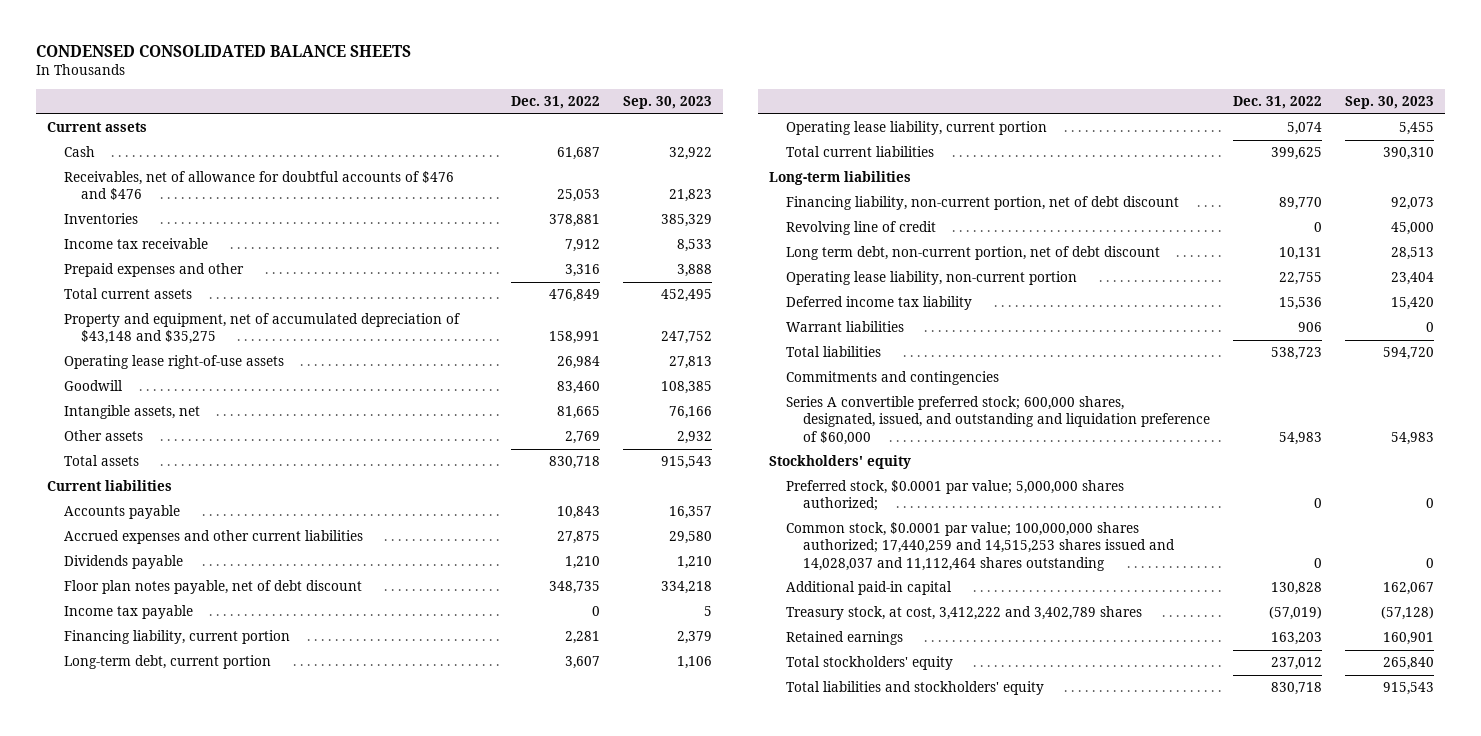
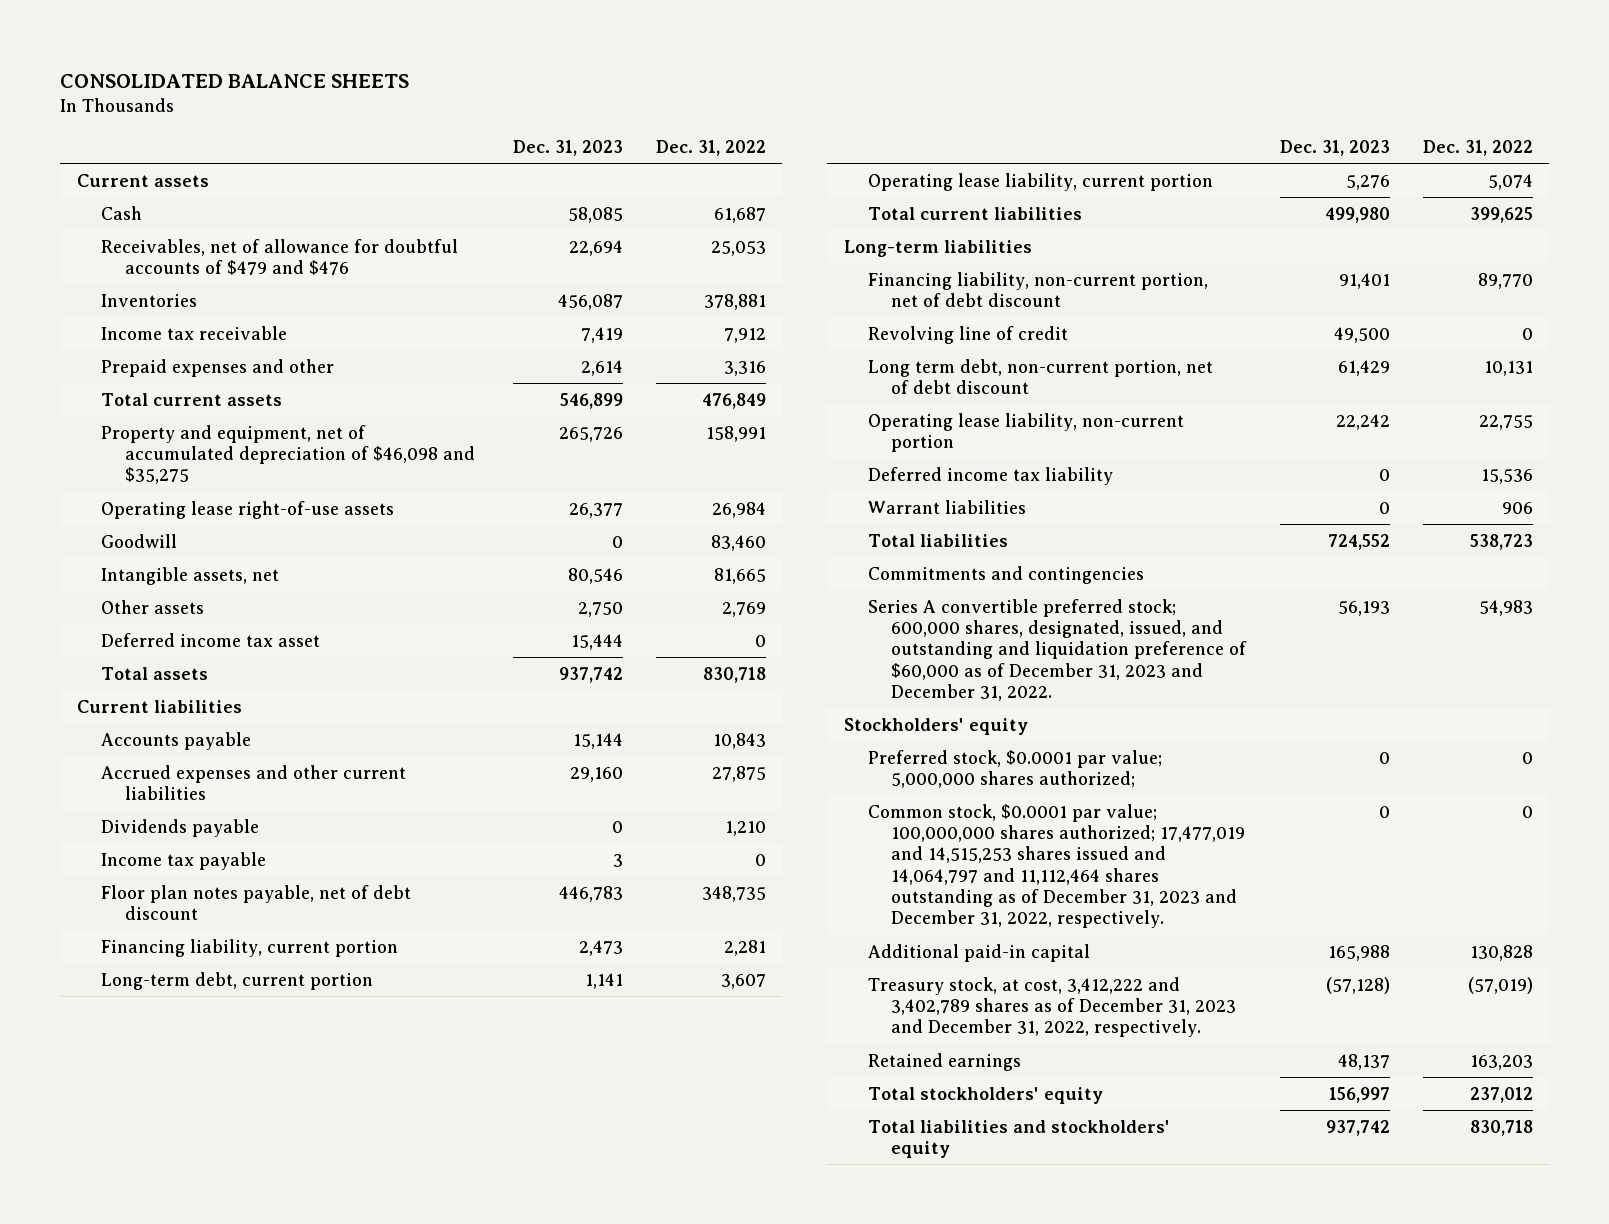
[35,44,411,57] CONDENSED CONSOLIDATED BALANCE SHEETS -> [60,74,410,89] CONSOLIDATED BALANCE SHEETS
[622,96,712,110] Sep. 30, 2023 -> none
none -> [512,139,623,156] Dec. 31, 2023
[64,171,455,201] Receivables, net of allowance for doubtful accounts of $476 and $476 -> [100,238,458,275] Receivables, net of allowance for doubtful accounts of $479 and $476
[64,313,461,345] Property and equipment, net of accumulated depreciation of $43,148 and $35,275 -> [100,424,475,485] Property and equipment, net of accumulated depreciation of $46,098 and $35,275
none -> [100,632,320,647] Deferred income tax asset
[64,580,363,595] Floor plan notes payable, net of debt discount -> [100,884,411,920] Floor plan notes payable, net of debt discount
[785,396,1210,445] Series A convertible preferred stock; 600,000 shares, designated, issued, and outstanding and liquidation preference of $60,000 -> [867,598,1248,702] Series A convertible preferred stock; 600,000 shares, designated, issued, and outstanding and liquidation preference of $60,000 as of December 31, 2023 and December 31, 2022.
[785,522,1175,571] Common stock, $0.0001 par value; 100,000,000 shares authorized; 17,440,259 and 14,515,253 shares issued and 14,028,037 and 11,112,464 shares outstanding -> [867,803,1246,929] Common stock, $0.0001 par value; 100,000,000 shares authorized; 17,477,019 and 14,515,253 shares issued and 14,064,797 and 11,112,464 shares outstanding as of December 31, 2023 and December 31, 2022, respectively.
[785,606,1142,621] Treasury stock, at cost, 3,412,222 and 3,402,789 shares -> [867,976,1237,1038] Treasury stock, at cost, 3,412,222 and 3,402,789 shares as of December 31, 2023 and December 31, 2022, respectively.

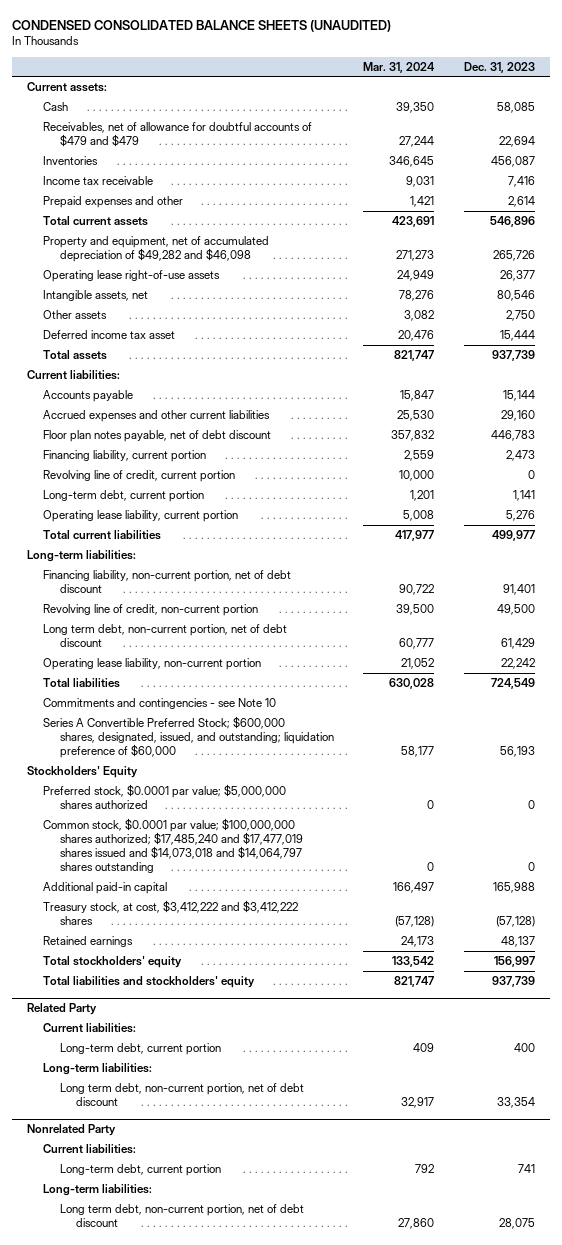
[60,74,410,89] CONSOLIDATED BALANCE SHEETS -> [12,19,392,32] CONDENSED CONSOLIDATED BALANCE SHEETS (UNAUDITED)
[655,139,766,156] Dec. 31, 2022 -> none
none -> [363,61,436,73] Mar. 31, 2024
[76,173,209,187] Current assets -> [27,81,108,92] Current assets:
[100,238,458,275] Receivables, net of allowance for doubtful accounts of $479 and $476 -> [43,121,313,148] Receivables, net of allowance for doubtful accounts of $479 and $479
[580,326,623,343] 7,419 -> [508,175,536,187] 7,416
[559,392,623,409] 546,899 -> [490,215,536,227] 546,896
[100,424,475,485] Property and equipment, net of accumulated depreciation of $46,098 and $35,275 -> [43,235,270,263] Property and equipment, net of accumulated depreciation of $49,282 and $46,098
[100,533,177,548] Goodwill -> none
[558,666,623,683] 937,742 -> [492,349,536,361] 937,739
[76,699,242,713] Current liabilities -> [27,369,121,380] Current liabilities:
[100,818,259,837] Dividends payable -> none
[100,851,266,870] Income tax payable -> none
none -> [43,469,236,482] Revolving line of credit, current portion
[1324,206,1390,223] 499,980 -> [492,529,536,541] 499,977
[843,239,1032,257] Long-term liabilities -> [27,549,137,562] Long-term liabilities:
[867,325,1068,344] Revolving line of credit -> [43,603,259,616] Revolving line of credit, non-current portion
[867,466,1113,485] Deferred income tax liability -> none
[867,499,1026,514] Warrant liabilities -> none
[1327,533,1390,550] 724,552 -> [491,677,536,689] 724,549
[867,565,1144,584] Commitments and contingencies -> [43,697,277,709] Commitments and contingencies - see Note 10
[867,598,1248,702] Series A convertible preferred stock; 600,000 shares, designated, issued, and outstanding and liquidation preference of $60,000 as of December 31, 2023 and December 31, 2022. -> [43,715,334,759] Series A Convertible Preferred Stock; $600,000 shares, designated, issued, and outstanding; liquidation preference of $60,000
[843,717,1028,735] Stockholders' equity -> [27,765,139,778] Stockholders' Equity
[867,749,1162,788] Preferred stock, $0.0001 par value; 5,000,000 shares authorized; -> [43,783,287,810] Preferred stock, $0.0001 par value; $5,000,000 shares authorized
[867,803,1246,929] Common stock, $0.0001 par value; 100,000,000 shares authorized; 17,477,019 and 14,515,253 shares issued and 14,064,797 and 11,112,464 shares outstanding as of December 31, 2023 and December 31, 2022, respectively. -> [43,817,303,874] Common stock, $0.0001 par value; $100,000,000 shares authorized; $17,485,240 and $17,477,019 shares issued and $14,073,018 and $14,064,797 shares outstanding
[867,976,1237,1038] Treasury stock, at cost, 3,412,222 and 3,402,789 shares as of December 31, 2023 and December 31, 2022, respectively. -> [43,899,299,926] Treasury stock, at cost, $3,412,222 and $3,412,222 shares
[1325,1119,1390,1136] 937,742 -> [492,975,536,987] 937,739
none -> [27,1003,98,1016] Related Party
none -> [43,1022,137,1033] Current liabilities:
none -> [59,1042,221,1055] Long-term debt, current portion
none -> [43,1062,153,1075] Long-term liabilities:
none -> [59,1082,304,1107] Long term debt, non-current portion, net of debt discount
none -> [27,1124,117,1137] Nonrelated Party
none -> [43,1143,137,1154] Current liabilities:
none -> [59,1163,221,1176] Long-term debt, current portion
none -> [43,1183,153,1196] Long-term liabilities:
none -> [59,1203,304,1228] Long term debt, non-current portion, net of debt discount

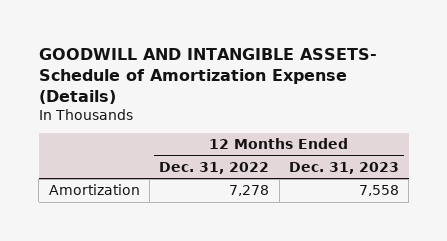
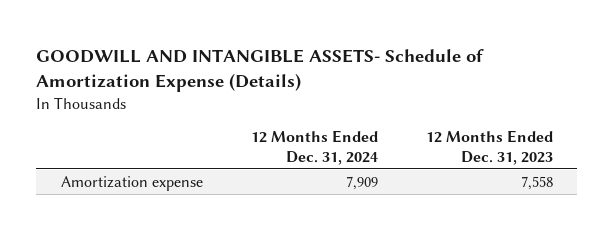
[159,162,270,175] Dec. 31, 2022 -> none
none -> [250,130,378,166] 12 Months Ended Dec. 31, 2024
[48,184,140,196] Amortization -> [60,176,203,192] Amortization expense

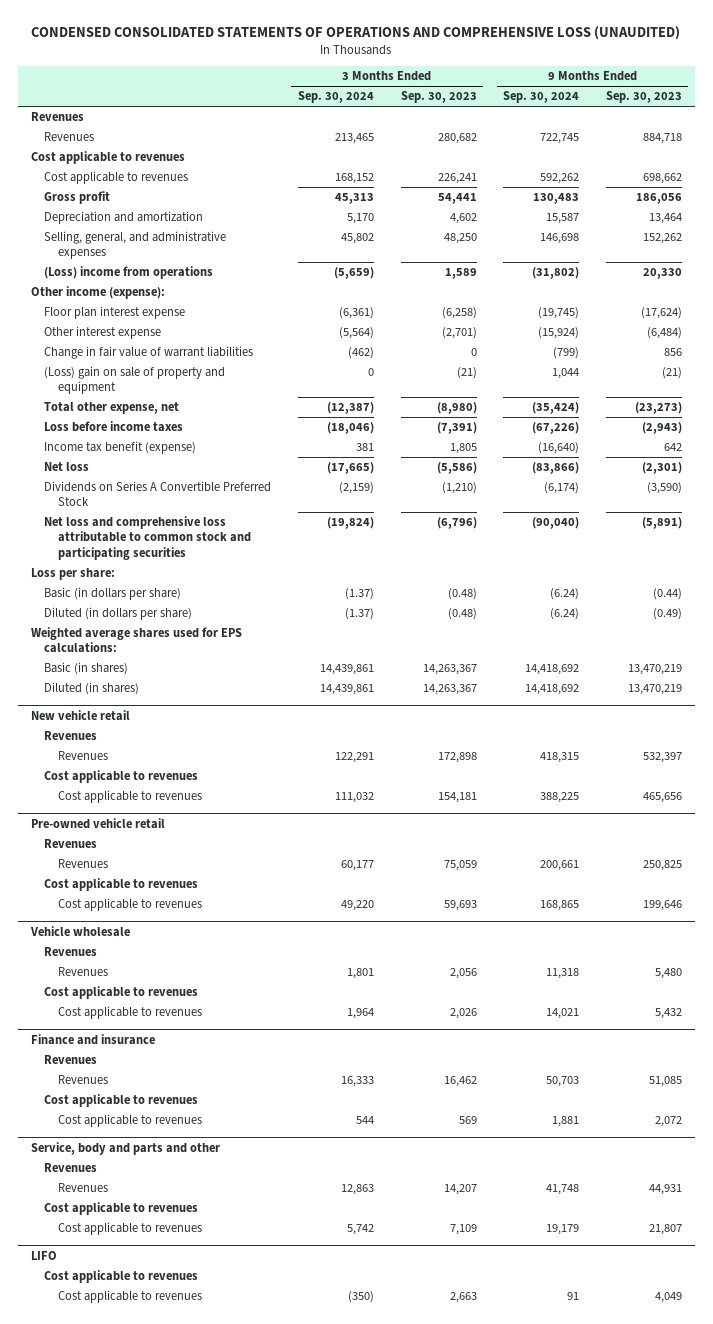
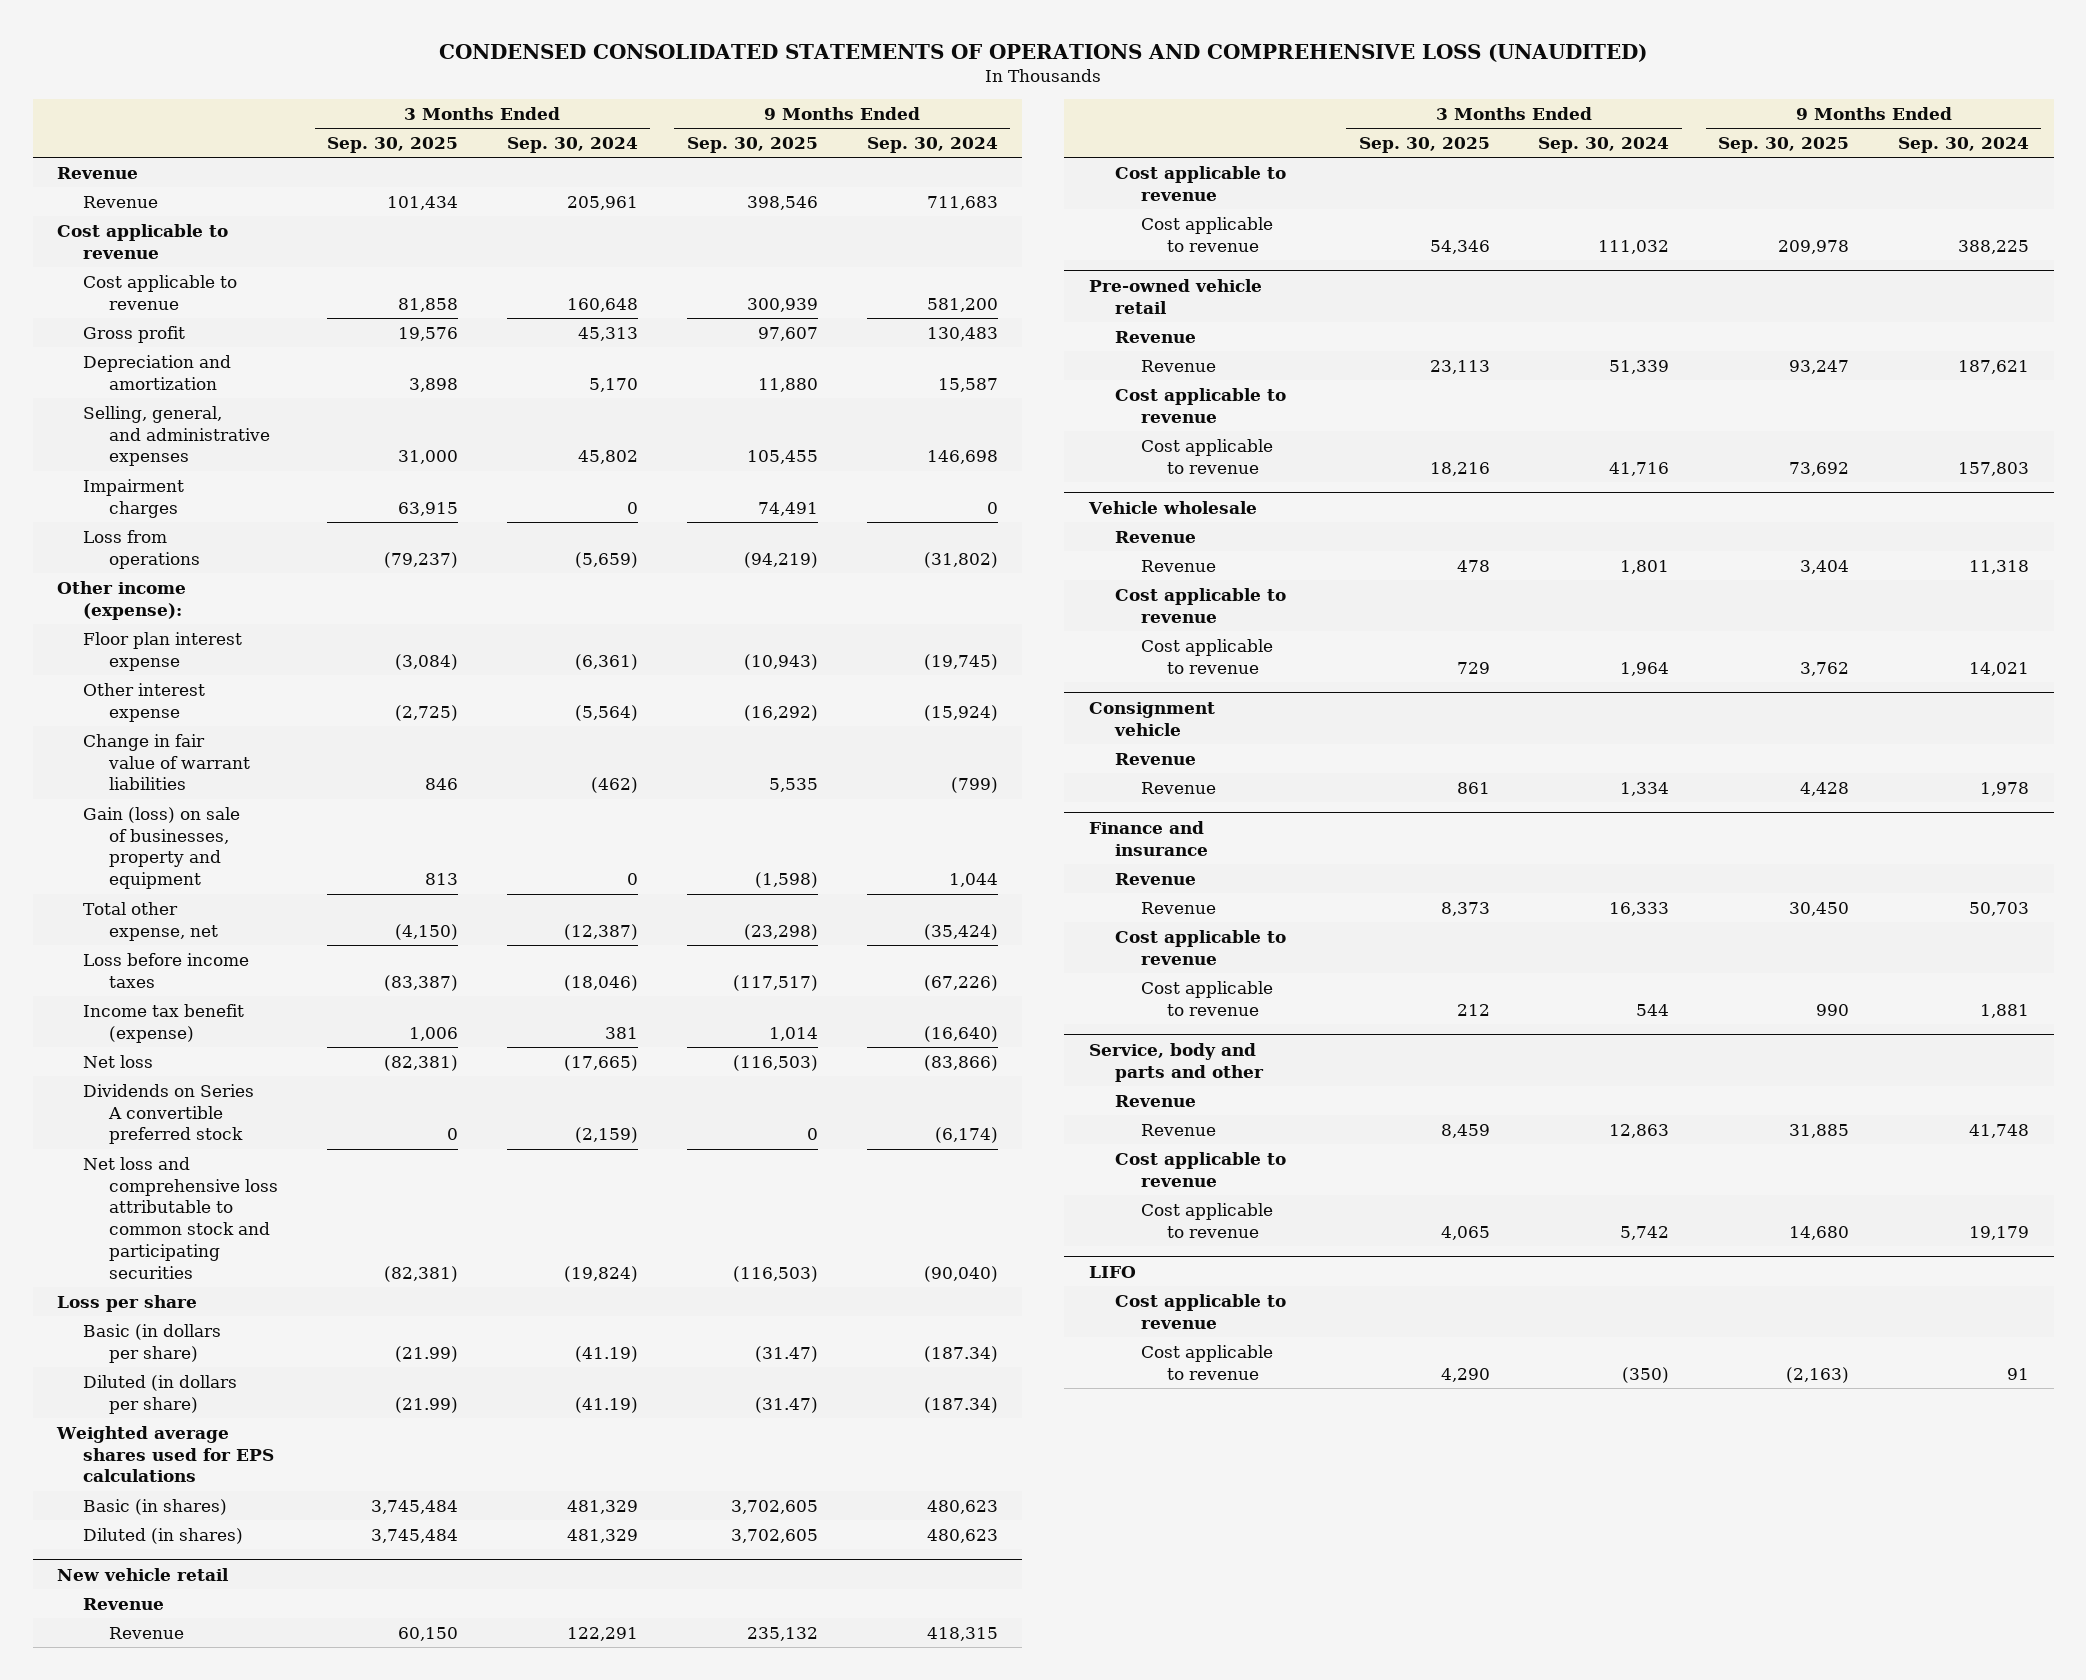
[400,91,477,104] Sep. 30, 2023 -> none
[605,91,682,104] Sep. 30, 2023 -> none
none -> [326,136,458,153] Sep. 30, 2025
none -> [686,136,818,153] Sep. 30, 2025
[44,132,95,142] Revenues -> none
[31,112,85,122] Revenues -> [57,166,139,179] Revenue
none -> [83,195,159,208] Revenue
[31,151,186,165] Cost applicable to revenues -> [57,223,229,259] Cost applicable to revenue
[44,171,189,185] Cost applicable to revenues -> [83,274,238,310] Cost applicable to revenue
[335,173,375,185] 168,152 -> [566,297,638,312] 160,648
[540,173,580,185] 592,262 -> [926,297,998,312] 581,200
none -> [83,478,185,518] Impairment charges
[44,266,214,280] (Loss) income from operations -> [83,529,200,569] Loss from operations
[44,366,226,395] (Loss) gain on sale of property and equipment -> [83,806,241,890] Gain (loss) on sale of businesses, property and equipment
[44,481,272,507] Dividends on Series A Convertible Preferred Stock -> [83,1083,255,1145] Dividends on Series A convertible preferred stock
[31,568,116,581] Loss per share: -> [57,1294,198,1312] Loss per share
[345,588,375,601] (1.37) -> [574,1345,638,1362] (41.19)
[550,588,580,601] (6.24) -> [923,1345,998,1362] (187.34)
[345,608,375,621] (1.37) -> [574,1396,638,1413] (41.19)
[550,608,580,621] (6.24) -> [923,1396,998,1413] (187.34)
[31,627,243,654] Weighted average shares used for EPS calculations: -> [56,1425,275,1483] Weighted average shares used for EPS calculations
[320,664,375,676] 14,439,861 -> [566,1499,638,1514] 481,329
[525,664,580,676] 14,418,692 -> [926,1499,998,1514] 480,623
[320,684,375,696] 14,439,861 -> [566,1528,638,1543] 481,329
[525,684,580,696] 14,418,692 -> [926,1528,998,1543] 480,623
[44,731,98,741] Revenues -> [83,1597,165,1610] Revenue
[57,751,108,761] Revenues -> [108,1626,184,1639] Revenue
[44,770,199,784] Cost applicable to revenues -> [1114,165,1286,201] Cost applicable to revenue
[57,790,202,804] Cost applicable to revenues -> [1140,216,1273,252] Cost applicable to revenue
[57,859,108,869] Revenues -> none
[44,839,98,849] Revenues -> [1114,330,1196,343] Revenue
none -> [1140,359,1216,372] Revenue
[44,878,199,892] Cost applicable to revenues -> [1114,387,1286,423] Cost applicable to revenue
[57,898,202,912] Cost applicable to revenues -> [1140,438,1273,474] Cost applicable to revenue
[341,900,375,912] 49,220 -> [1609,461,1670,476] 41,716
[540,900,580,912] 168,865 -> [1958,461,2030,476] 157,803
[44,947,98,957] Revenues -> [1114,530,1196,543] Revenue
[57,967,108,977] Revenues -> [1140,559,1216,572] Revenue
[44,986,199,1000] Cost applicable to revenues -> [1114,587,1286,623] Cost applicable to revenue
[57,1006,202,1020] Cost applicable to revenues -> [1140,638,1273,674] Cost applicable to revenue
none -> [1088,701,1215,736] Consignment vehicle
none -> [1114,752,1196,765] Revenue
none -> [1140,781,1216,794] Revenue
[44,1055,98,1065] Revenues -> [1114,872,1196,885] Revenue
[57,1075,108,1085] Revenues -> [1140,901,1216,914] Revenue
[44,1094,199,1108] Cost applicable to revenues -> [1114,929,1286,965] Cost applicable to revenue
[57,1114,202,1128] Cost applicable to revenues -> [1140,980,1273,1016] Cost applicable to revenue
[44,1163,98,1173] Revenues -> [1114,1094,1196,1107] Revenue
[57,1183,108,1193] Revenues -> [1140,1123,1216,1136] Revenue
[44,1202,199,1216] Cost applicable to revenues -> [1114,1151,1286,1187] Cost applicable to revenue
[57,1222,202,1236] Cost applicable to revenues -> [1140,1202,1273,1238] Cost applicable to revenue
[44,1270,199,1284] Cost applicable to revenues -> [1114,1293,1286,1329] Cost applicable to revenue
[57,1290,202,1304] Cost applicable to revenues -> [1140,1344,1273,1380] Cost applicable to revenue

